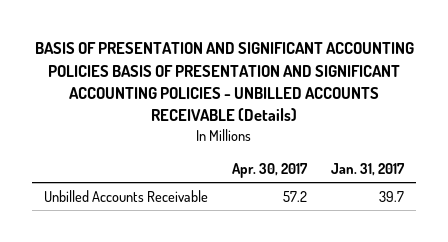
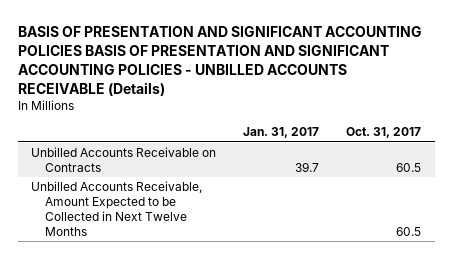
[232,162,309,178] Apr. 30, 2017 -> none
none -> [346,127,422,139] Oct. 31, 2017
[44,189,209,202] Unbilled Accounts Receivable -> [31,147,217,173] Unbilled Accounts Receivable on Contracts
none -> [31,181,203,237] Unbilled Accounts Receivable, Amount Expected to be Collected in Next Twelve Months

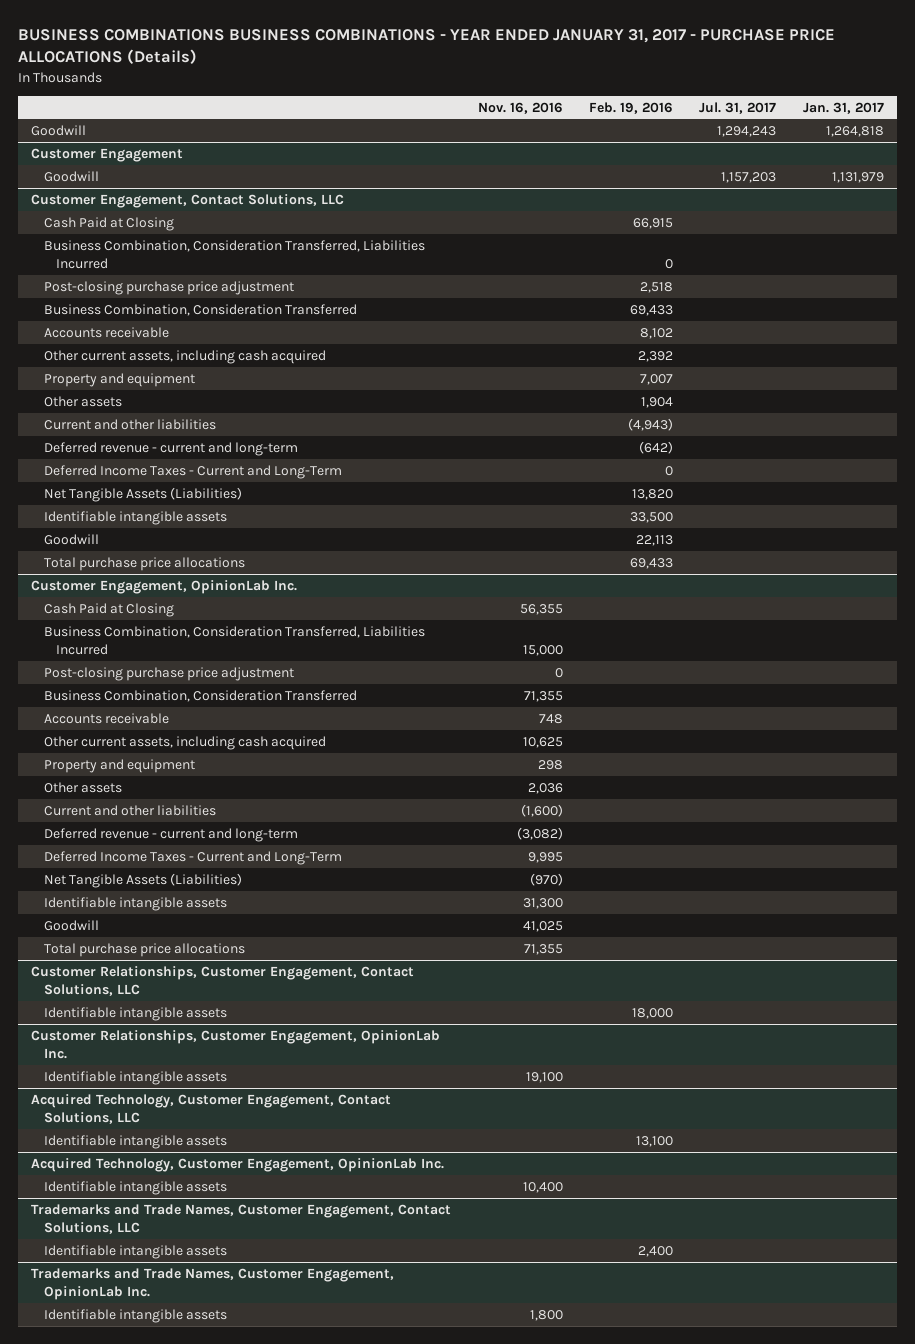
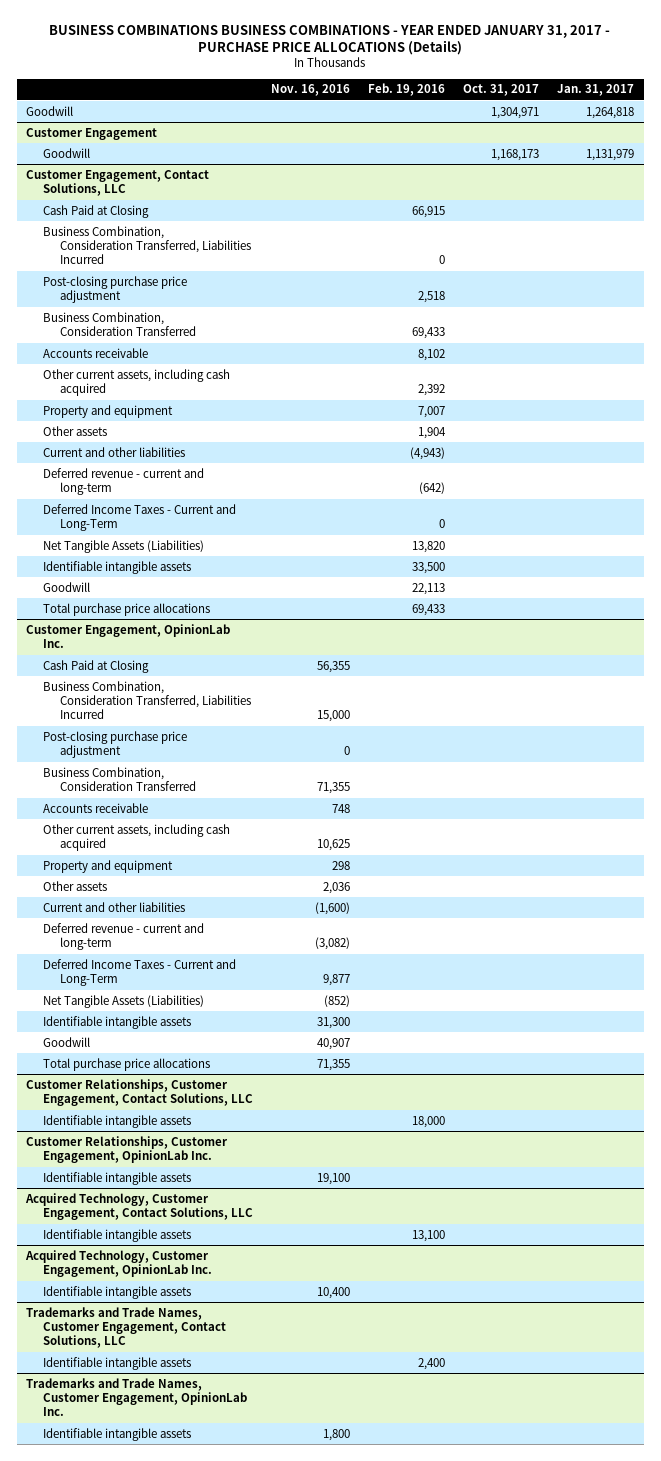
[699,101,777,114] Jul. 31, 2017 -> none
none -> [463,84,540,97] Oct. 31, 2017
[527,851,563,863] 9,995 -> [323,974,351,987] 9,877
[529,872,563,886] (970) -> [324,994,351,1007] (852)
[522,920,563,932] 41,025 -> [317,1037,351,1050] 40,907

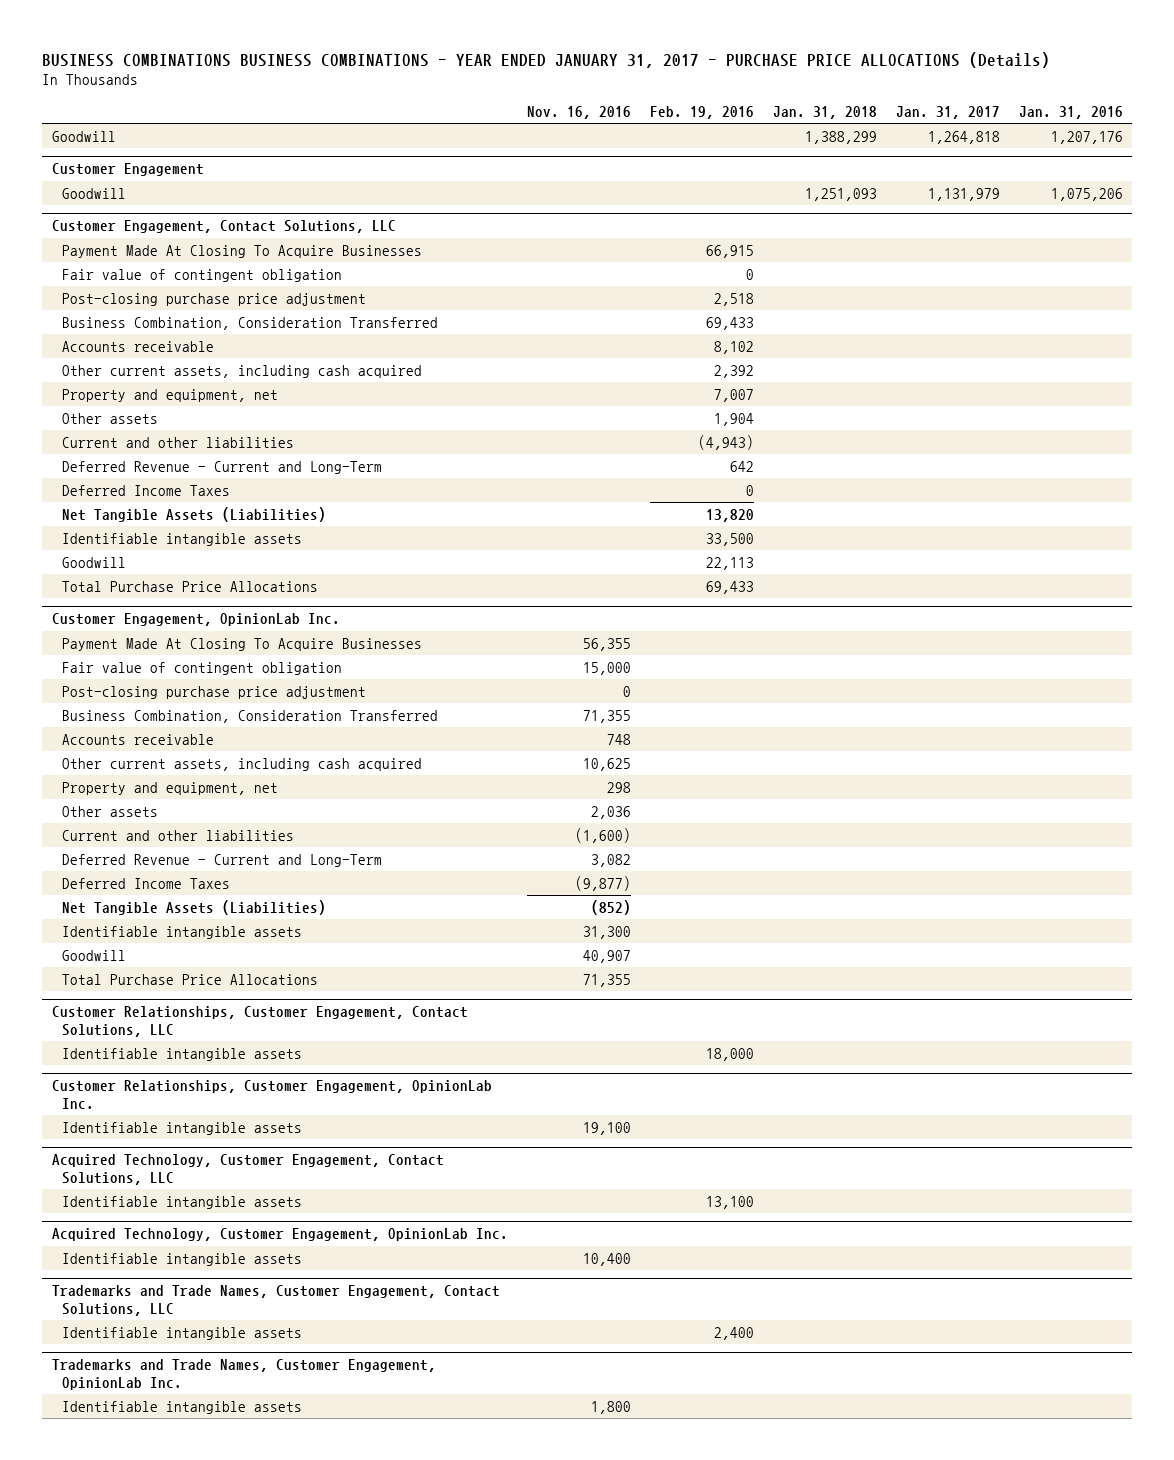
[463,84,540,97] Oct. 31, 2017 -> none
none -> [772,105,877,119] Jan. 31, 2018
none -> [1018,105,1123,119] Jan. 31, 2016
[43,204,150,218] Cash Paid at Closing -> [61,244,422,258] Payment Made At Closing To Acquire Businesses
[43,225,252,265] Business Combination, Consideration Transferred, Liabilities Incurred -> [61,268,342,282] Fair value of contingent obligation
[43,404,174,418] Property and equipment -> [61,388,278,402] Property and equipment, net
[43,467,205,496] Deferred revenue - current and long-term -> [61,460,382,474] Deferred Revenue - Current and Long-Term
[419,482,446,495] (642) -> [729,460,754,472] 642
[43,503,237,532] Deferred Income Taxes - Current and Long-Term -> [61,484,230,496] Deferred Income Taxes
[43,602,211,616] Total purchase price allocations -> [61,580,318,592] Total Purchase Price Allocations
[43,659,150,673] Cash Paid at Closing -> [61,637,422,651] Payment Made At Closing To Acquire Businesses
[43,680,252,720] Business Combination, Consideration Transferred, Liabilities Incurred -> [61,661,342,675] Fair value of contingent obligation
[43,859,174,873] Property and equipment -> [61,781,278,795] Property and equipment, net
[43,922,205,951] Deferred revenue - current and long-term -> [61,853,382,867] Deferred Revenue - Current and Long-Term
[315,937,351,951] (3,082) -> [590,853,631,867] 3,082
[43,958,237,987] Deferred Income Taxes - Current and Long-Term -> [61,877,230,889] Deferred Income Taxes
[323,974,351,987] 9,877 -> [574,875,631,891] (9,877)
[43,1057,211,1071] Total purchase price allocations -> [61,973,318,985] Total Purchase Price Allocations

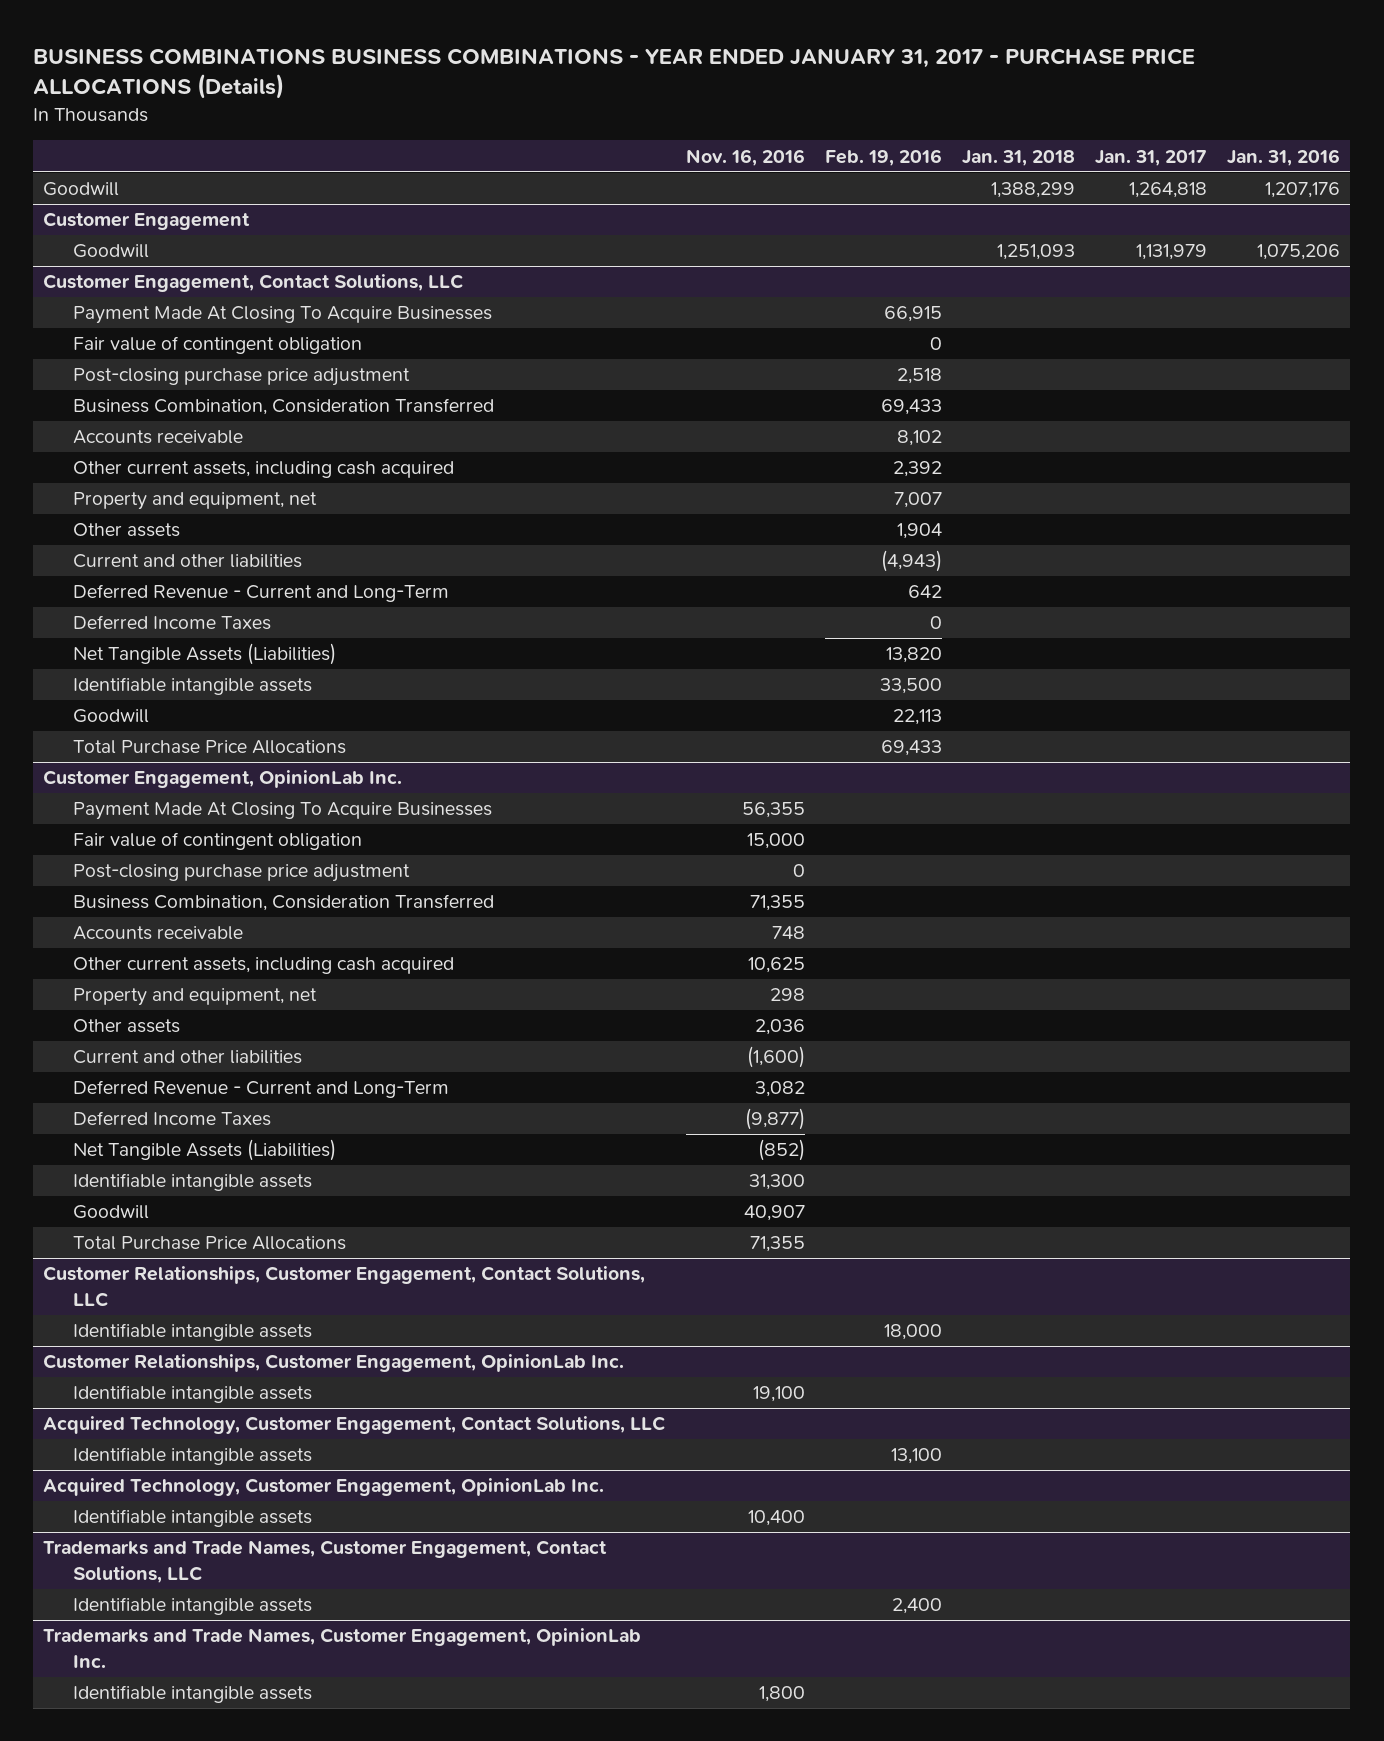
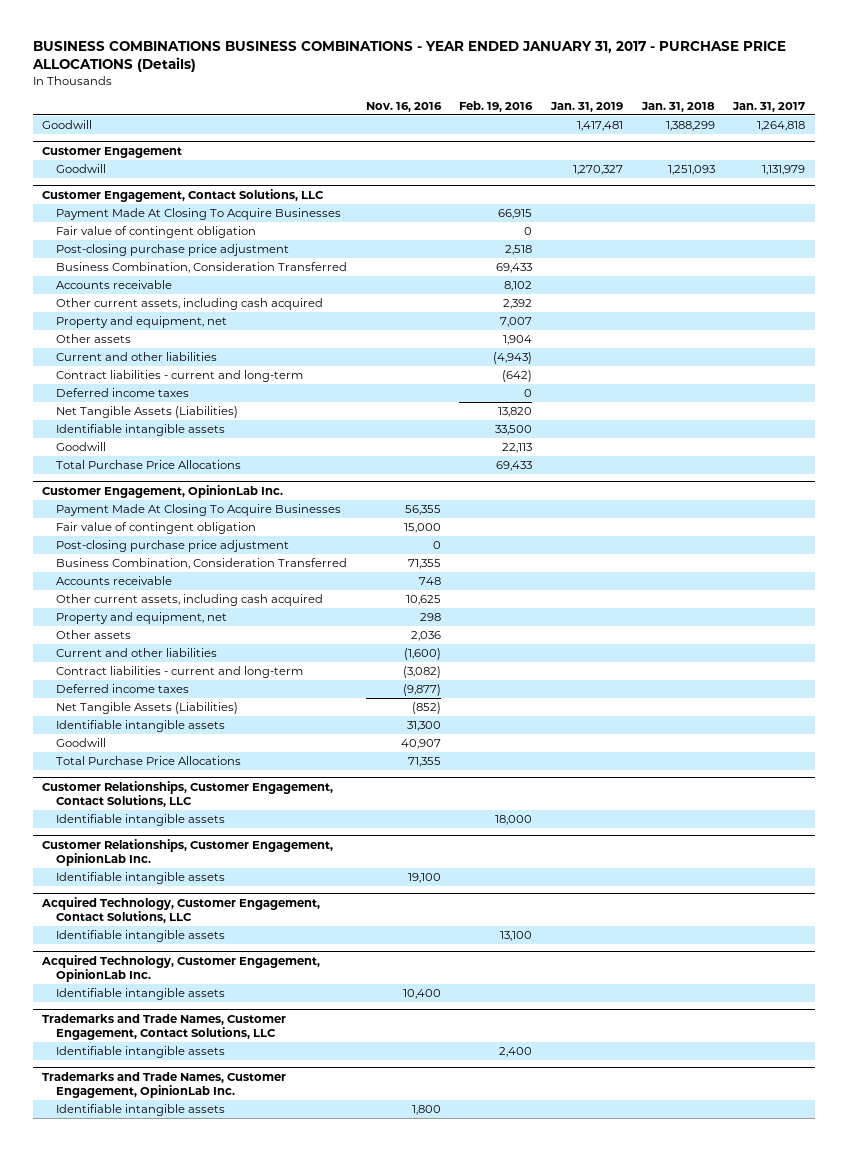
[1227,148,1341,166] Jan. 31, 2016 -> none
none -> [550,101,624,112] Jan. 31, 2019
[72,584,449,603] Deferred Revenue - Current and Long-Term -> [55,370,303,383] Contract liabilities - current and long-term
[907,585,942,599] 642 -> [502,370,533,383] (642)
[72,615,271,631] Deferred Income Taxes -> [55,388,189,398] Deferred income taxes
[72,1080,449,1099] Deferred Revenue - Current and Long-Term -> [55,666,303,679] Contract liabilities - current and long-term
[754,1081,805,1098] 3,082 -> [402,666,441,679] (3,082)
[72,1111,271,1127] Deferred Income Taxes -> [55,684,189,694] Deferred income taxes

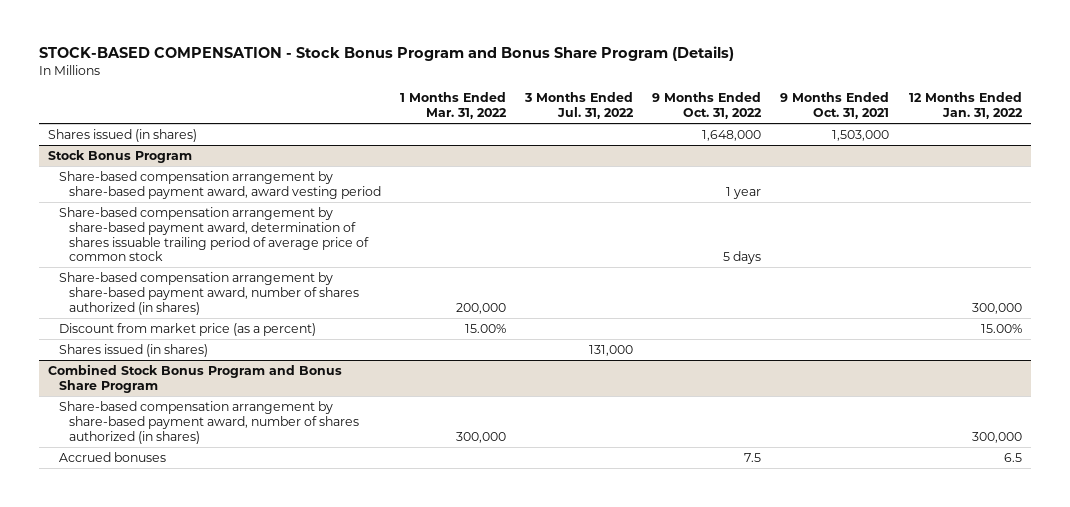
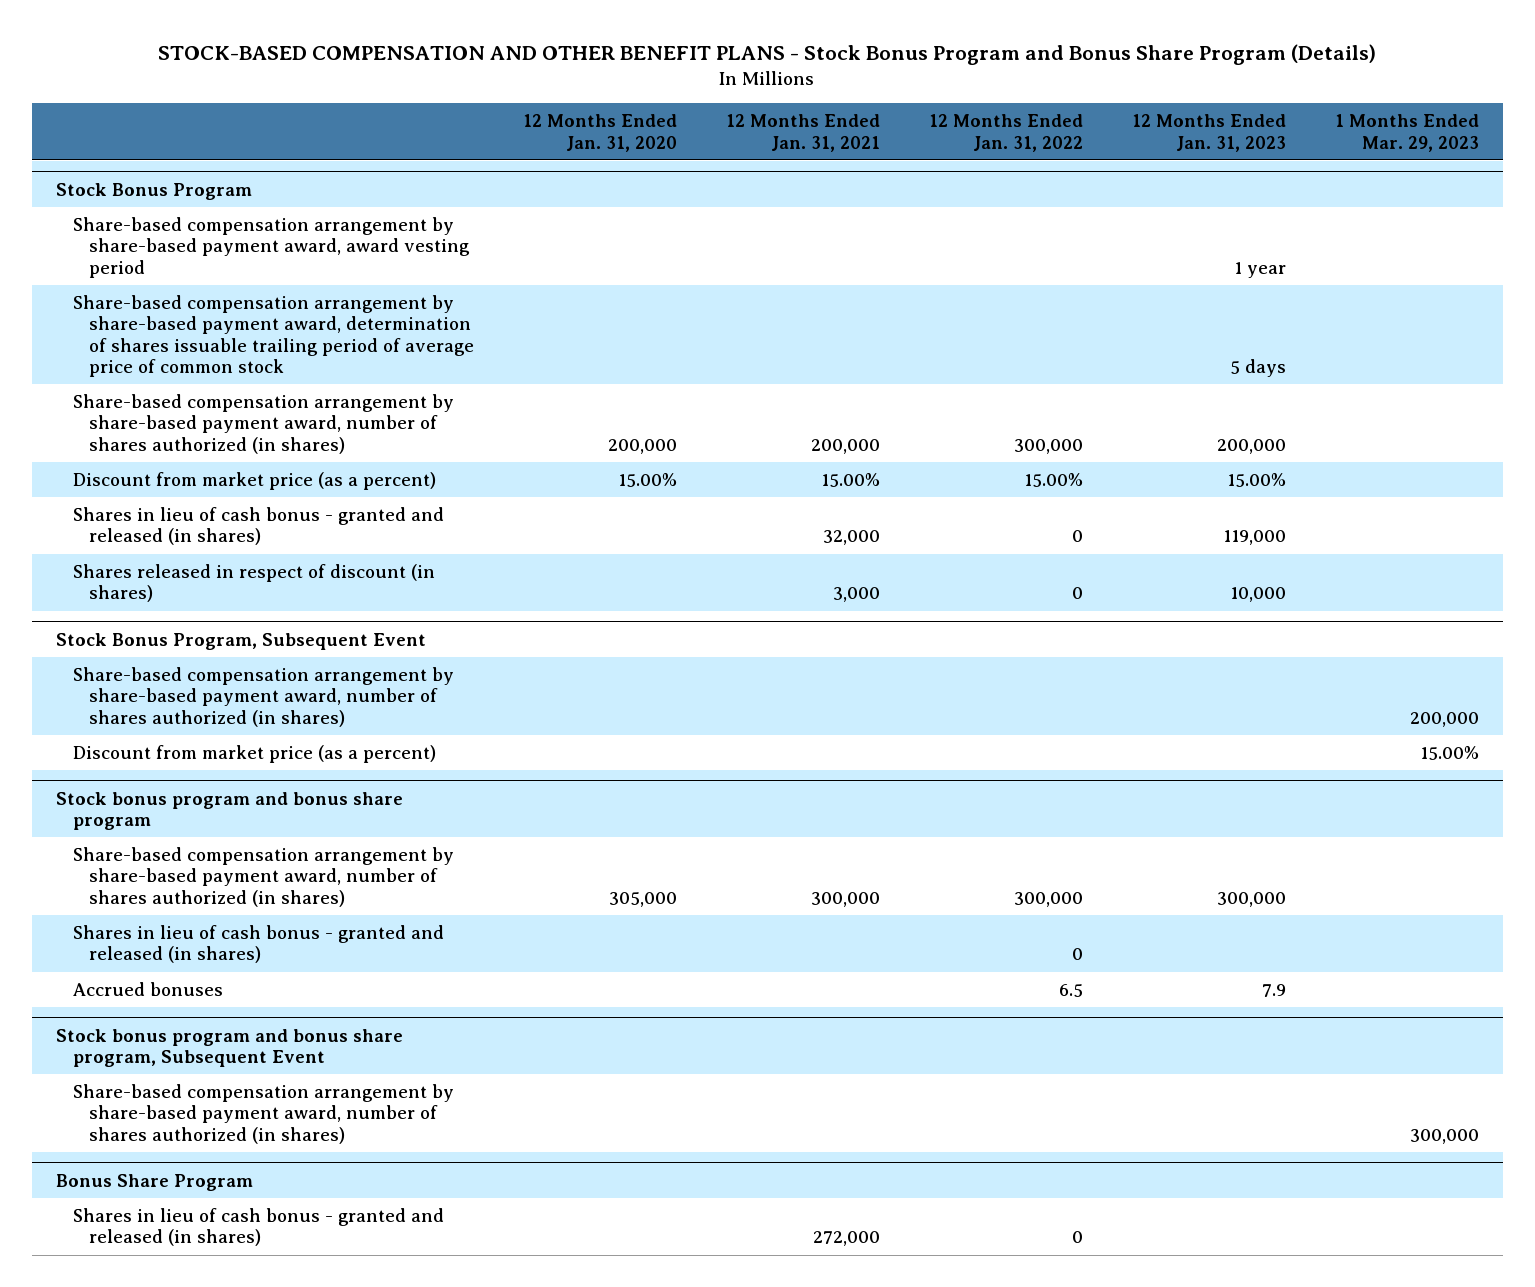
[38,46,734,62] STOCK-BASED COMPENSATION - Stock Bonus Program and Bonus Share Program (Details) -> [158,44,1377,66] STOCK-BASED COMPENSATION AND OTHER BENEFIT PLANS - Stock Bonus Program and Bonus Share Program (Details)
[400,92,508,120] 1 Months Ended Mar. 31, 2022 -> none
[524,92,635,120] 3 Months Ended Jul. 31, 2022 -> none
[652,92,763,120] 9 Months Ended Oct. 31, 2022 -> none
[780,92,890,120] 9 Months Ended Oct. 31, 2021 -> none
none -> [523,114,678,152] 12 Months Ended Jan. 31, 2020
none -> [726,114,881,152] 12 Months Ended Jan. 31, 2021
none -> [1131,114,1286,152] 12 Months Ended Jan. 31, 2023
none -> [1334,114,1479,152] 1 Months Ended Mar. 29, 2023
[48,128,198,142] Shares issued (in shares) -> none
[58,343,208,357] Shares issued (in shares) -> none
none -> [72,506,444,546] Shares in lieu of cash bonus - granted and released (in shares)
none -> [72,563,435,603] Shares released in respect of discount (in shares)
none -> [56,632,427,650] Stock Bonus Program, Subsequent Event
none -> [72,666,454,727] Share-based compensation arrangement by share-based payment award, number of shares authorized (in shares)
none -> [72,744,436,763] Discount from market price (as a percent)
[48,363,343,393] Combined Stock Bonus Program and Bonus Share Program -> [56,791,404,830] Stock bonus program and bonus share program
none -> [72,924,444,964] Shares in lieu of cash bonus - granted and released (in shares)
none -> [56,1028,404,1067] Stock bonus program and bonus share program, Subsequent Event
none -> [72,1083,454,1144] Share-based compensation arrangement by share-based payment award, number of shares authorized (in shares)
none -> [56,1173,254,1191] Bonus Share Program
none -> [72,1207,444,1247] Shares in lieu of cash bonus - granted and released (in shares)

